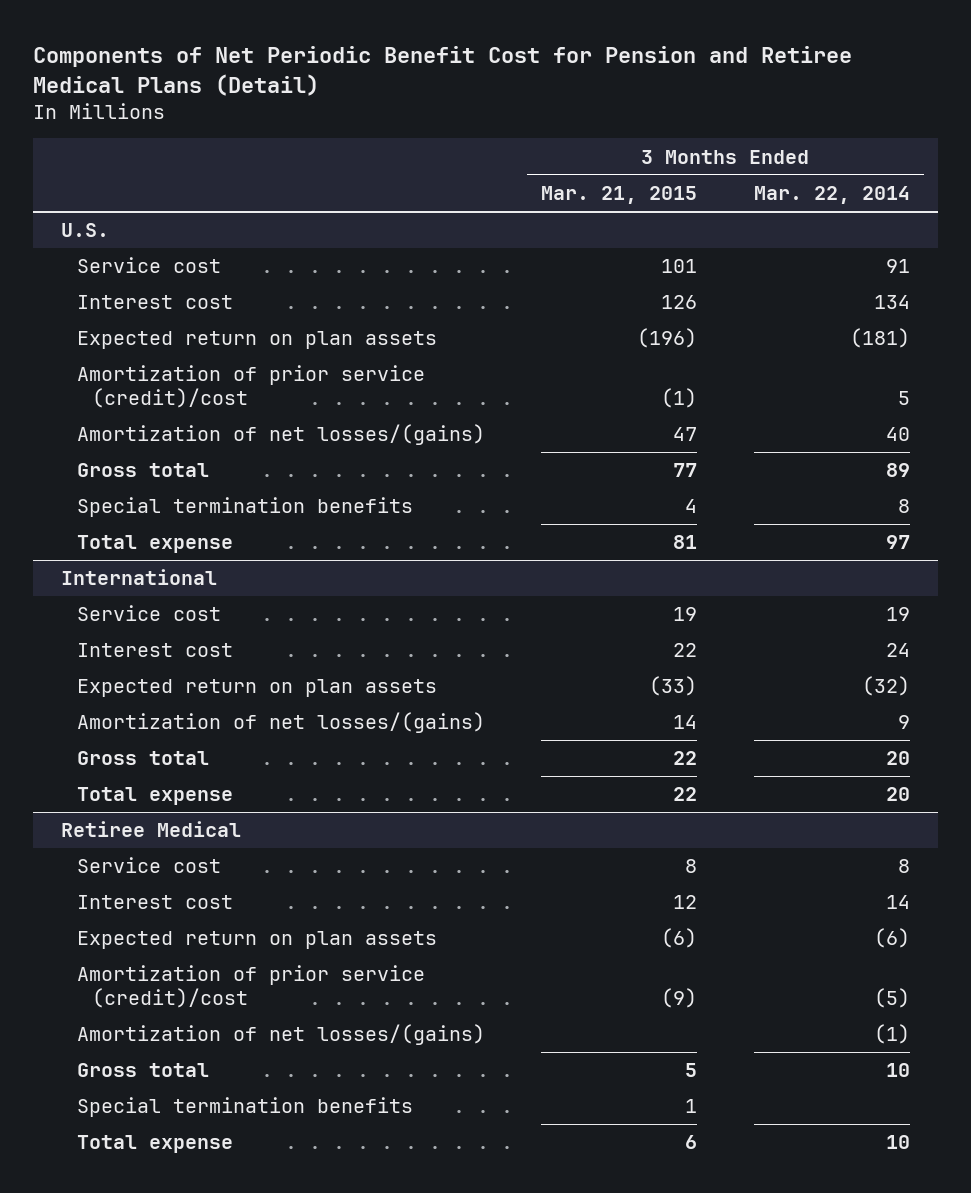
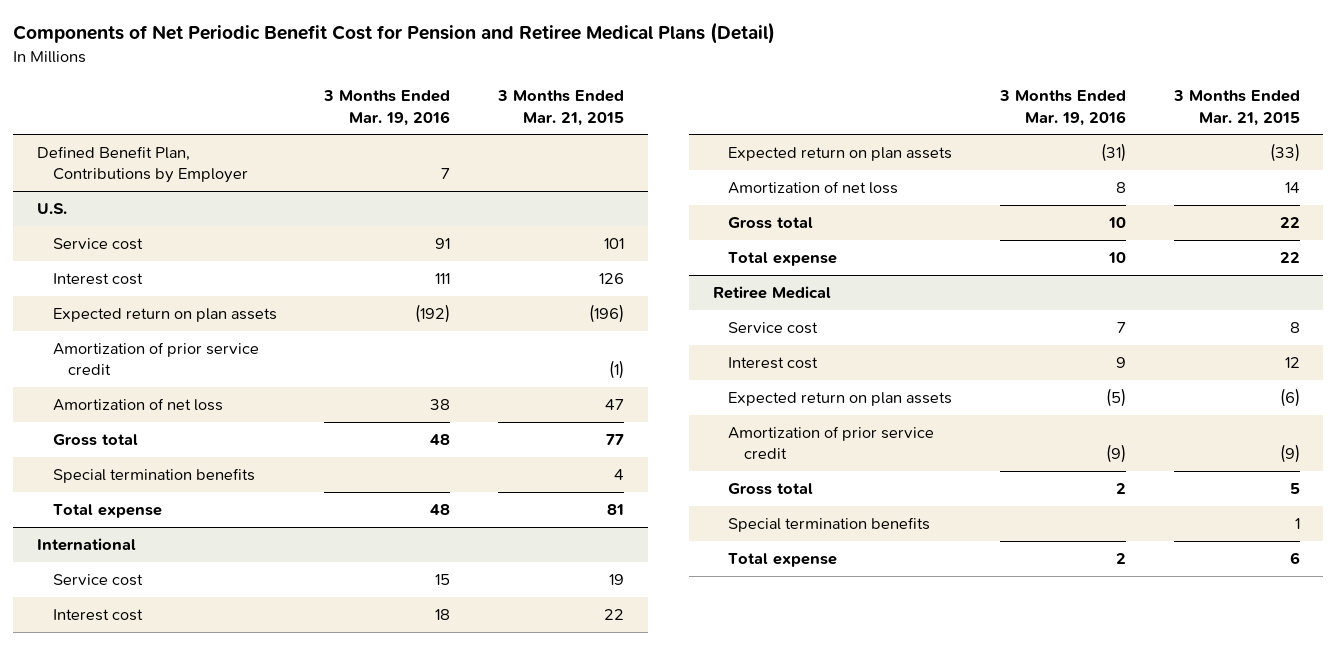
[753,186,910,205] Mar. 22, 2014 -> none
none -> [323,90,451,126] 3 Months Ended Mar. 19, 2016
none -> [37,145,248,184] Defined Benefit Plan, Contributions by Employer
[76,365,425,409] Amortization of prior service (credit)/cost -> [52,341,259,376] Amortization of prior service credit
[76,424,485,446] Amortization of net losses/(gains) -> [52,397,223,411] Amortization of net loss
[76,712,485,734] Amortization of net losses/(gains) -> [728,180,899,194] Amortization of net loss
[76,1024,485,1046] Amortization of net losses/(gains) -> none
[76,965,425,1009] Amortization of prior service (credit)/cost -> [728,425,935,460] Amortization of prior service credit

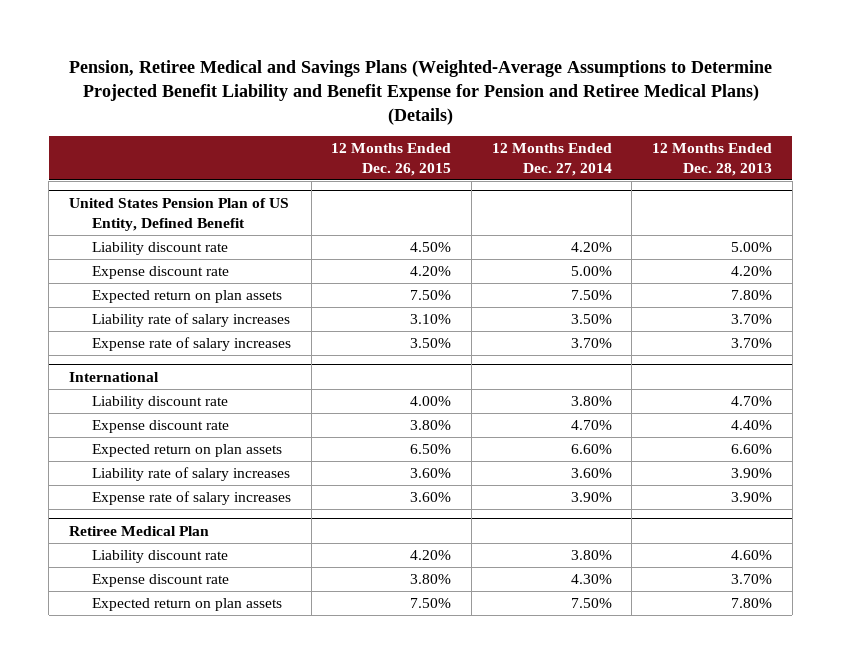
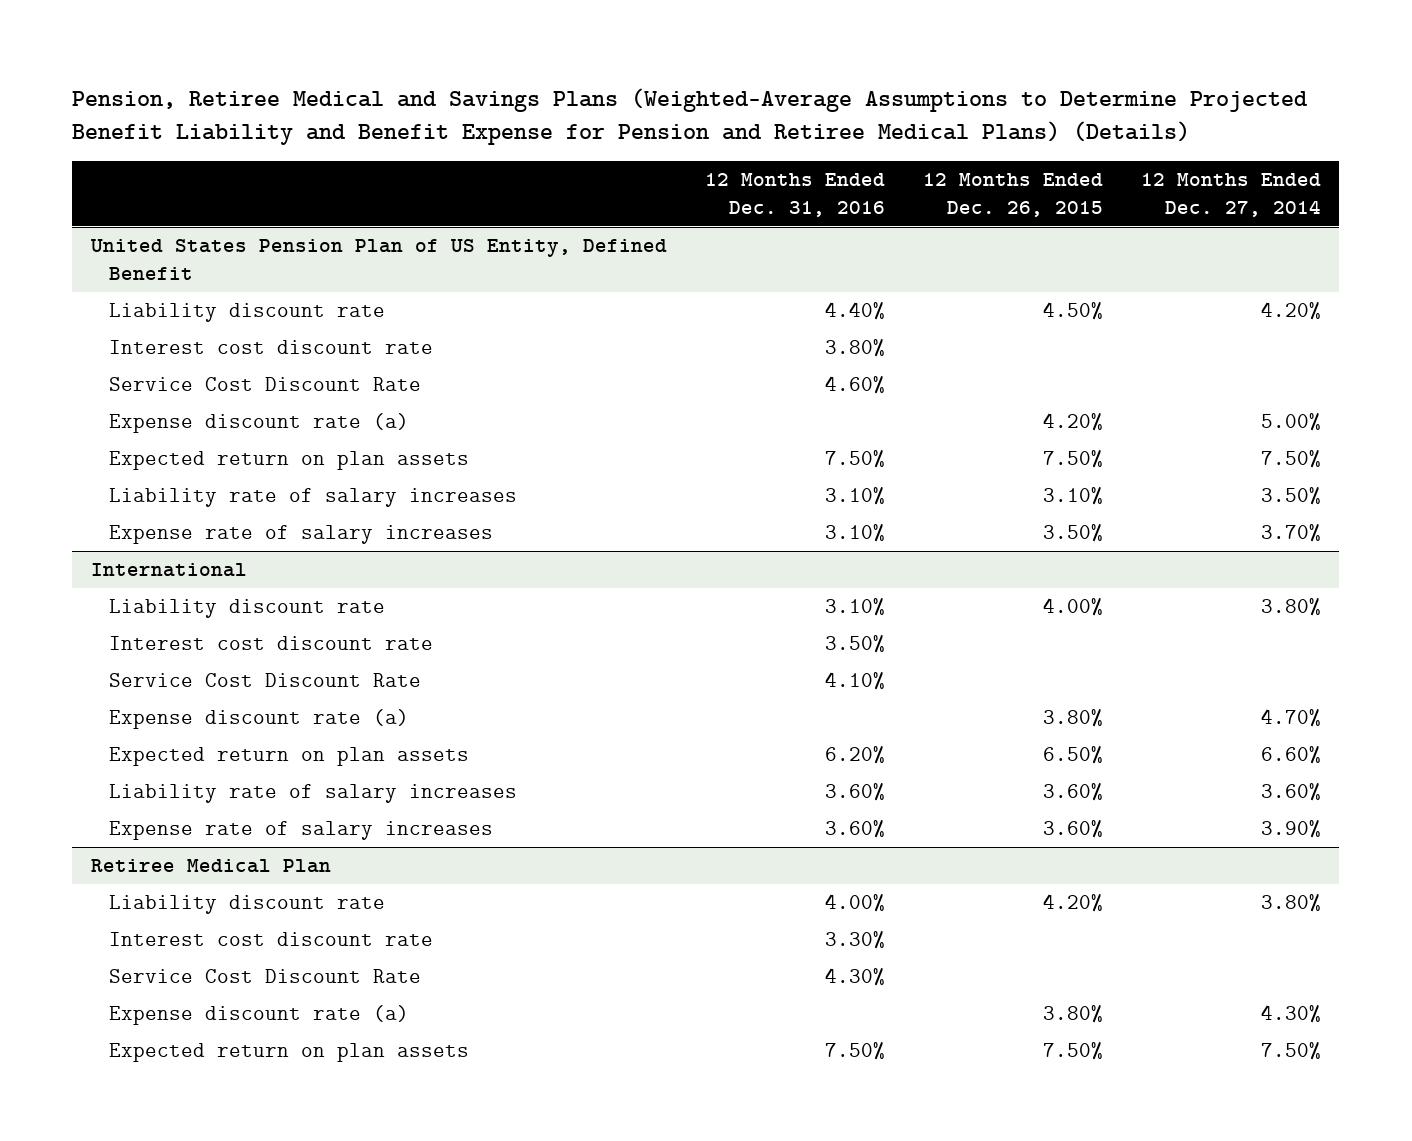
[652,143,773,176] 12 Months Ended Dec. 28, 2013 -> none
none -> [704,172,885,217] 12 Months Ended Dec. 31, 2016
none -> [108,340,433,355] Interest cost discount rate
none -> [108,377,421,392] Service Cost Discount Rate
[92,266,230,280] Expense discount rate -> [108,413,409,434] Expense discount rate (a)
none -> [108,636,433,651] Interest cost discount rate
none -> [108,673,421,688] Service Cost Discount Rate
[92,420,230,434] Expense discount rate -> [108,709,409,730] Expense discount rate (a)
none -> [108,932,433,947] Interest cost discount rate
none -> [108,969,421,984] Service Cost Discount Rate
[92,574,230,588] Expense discount rate -> [108,1005,409,1026] Expense discount rate (a)

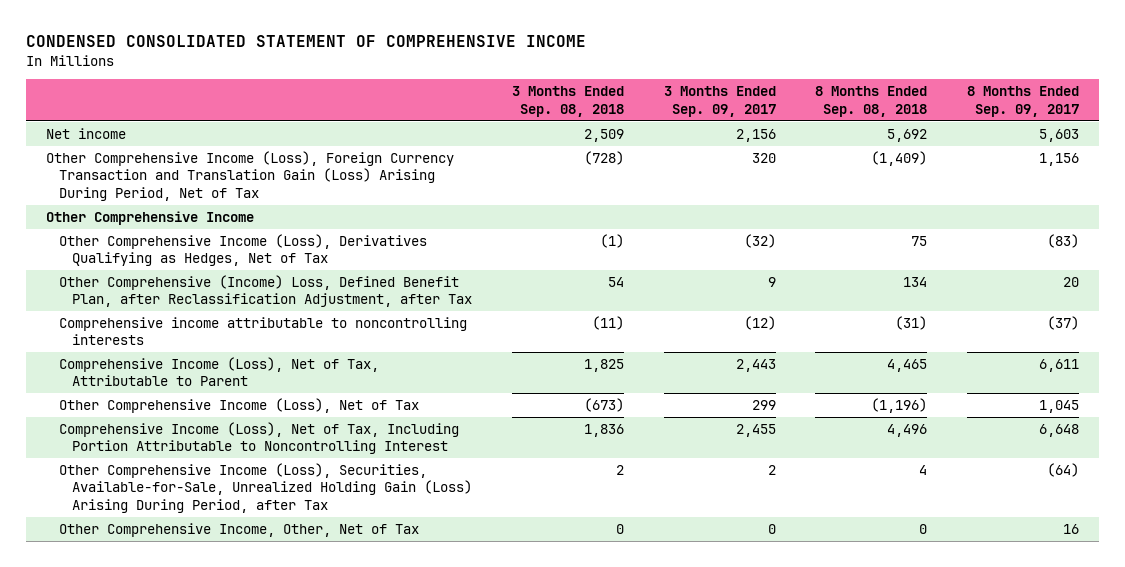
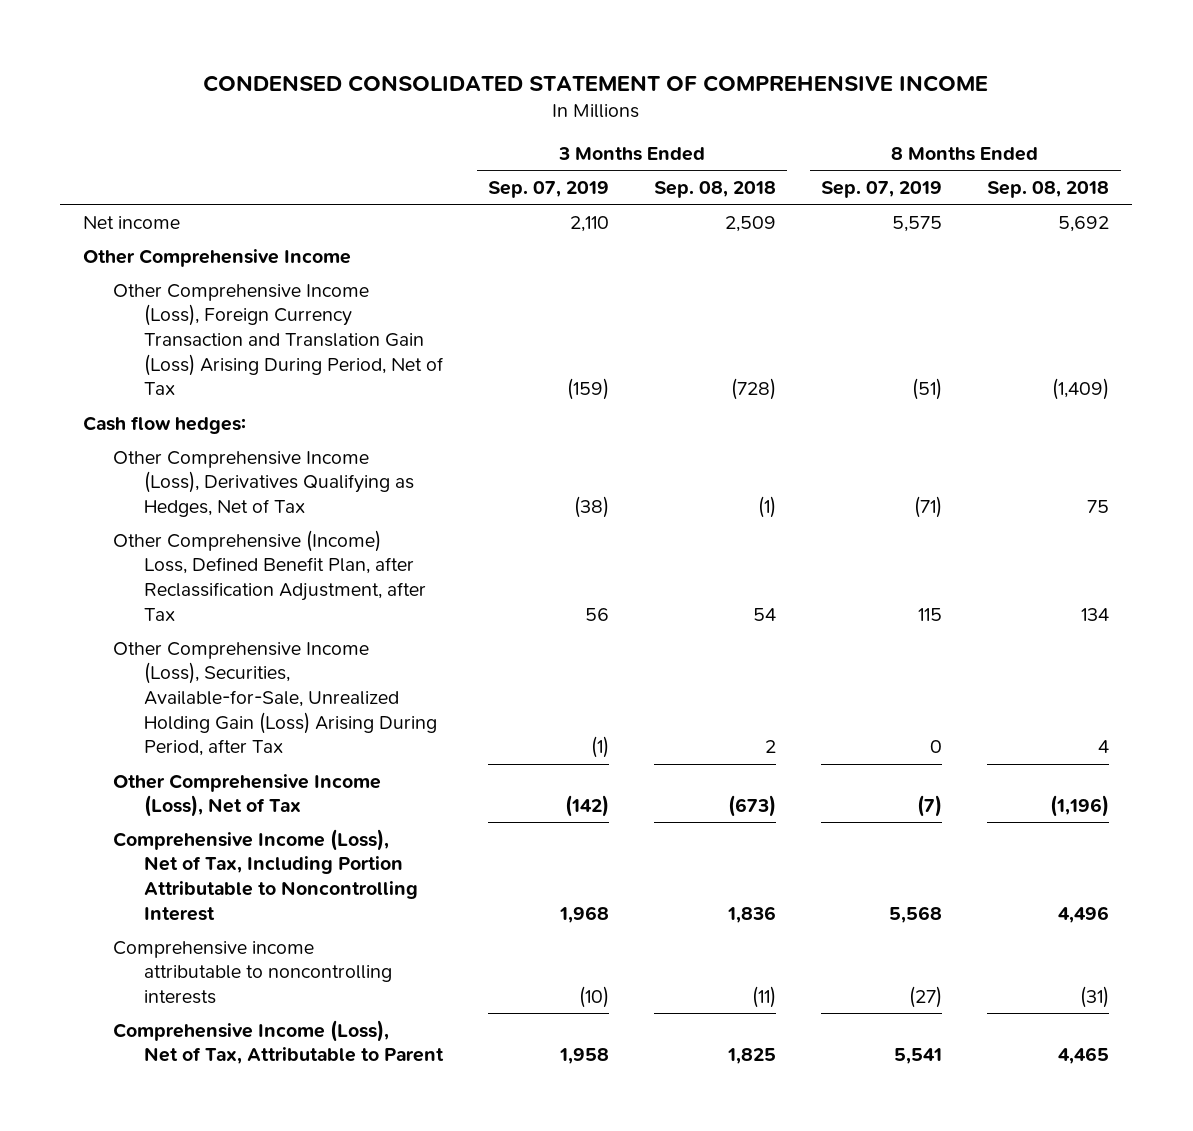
[663,86,776,117] 3 Months Ended Sep. 09, 2017 -> none
[966,86,1079,117] 8 Months Ended Sep. 09, 2017 -> none
none -> [487,181,609,199] Sep. 07, 2019
none -> [821,181,943,199] Sep. 07, 2019
[46,150,455,201] Other Comprehensive Income (Loss), Foreign Currency Transaction and Translation Gain (Loss) Arising During Period, Net of Tax -> [113,283,444,396] Other Comprehensive Income (Loss), Foreign Currency Transaction and Translation Gain (Loss) Arising During Period, Net of Tax
none -> [83,415,247,434] Cash flow hedges:
[59,462,473,513] Other Comprehensive Income (Loss), Securities, Available-for-Sale, Unrealized Holding Gain (Loss) Arising During Period, after Tax -> [113,641,437,757] Other Comprehensive Income (Loss), Securities, Available-for-Sale, Unrealized Holding Gain (Loss) Arising During Period, after Tax
[59,522,420,537] Other Comprehensive Income, Other, Net of Tax -> none
[59,316,468,346] Comprehensive income attributable to noncontrolling interests -> [113,940,392,1004] Comprehensive income attributable to noncontrolling interests
[59,356,380,387] Comprehensive Income (Loss), Net of Tax, Attributable to Parent -> [113,1019,444,1065] Comprehensive Income (Loss), Net of Tax, Attributable to Parent

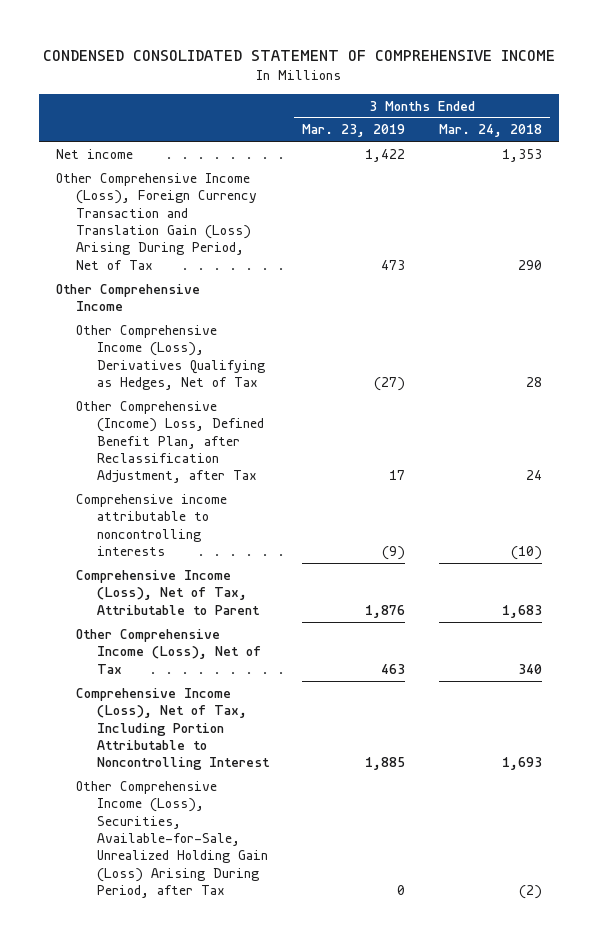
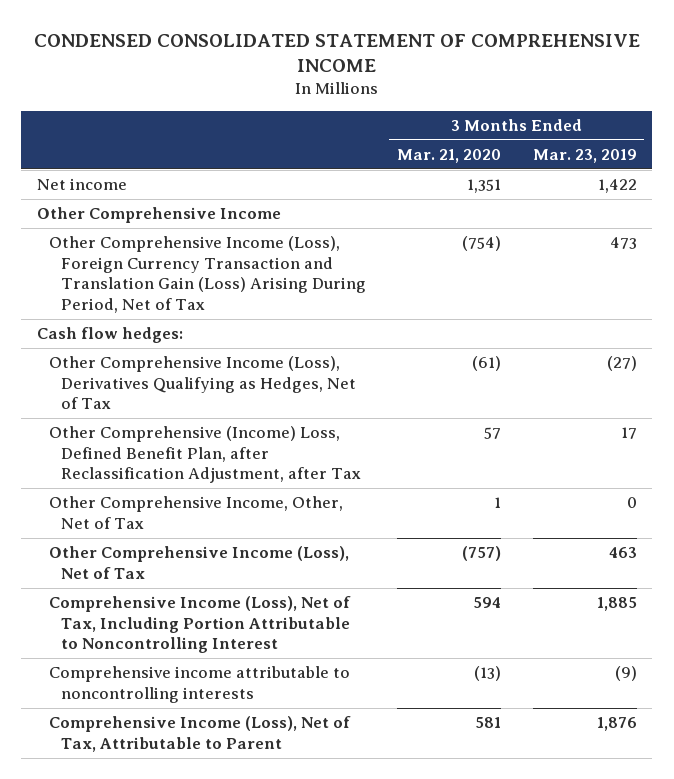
[438,124,542,138] Mar. 24, 2018 -> none
none -> [397,148,502,163] Mar. 21, 2020
[55,172,258,270] Other Comprehensive Income (Loss), Foreign Currency Transaction and Translation Gain (Loss) Arising During Period, Net of Tax -> [49,236,366,314] Other Comprehensive Income (Loss), Foreign Currency Transaction and Translation Gain (Loss) Arising During Period, Net of Tax
none -> [37,327,184,344] Cash flow hedges:
none -> [49,496,344,529] Other Comprehensive Income, Other, Net of Tax
[76,780,268,899] Other Comprehensive Income (Loss), Securities, Available-for-Sale, Unrealized Holding Gain (Loss) Arising During Period, after Tax -> none
[76,493,228,556] Comprehensive income attributable to noncontrolling interests -> [49,666,351,703] Comprehensive income attributable to noncontrolling interests
[76,569,260,615] Comprehensive Income (Loss), Net of Tax, Attributable to Parent -> [49,716,352,752] Comprehensive Income (Loss), Net of Tax, Attributable to Parent

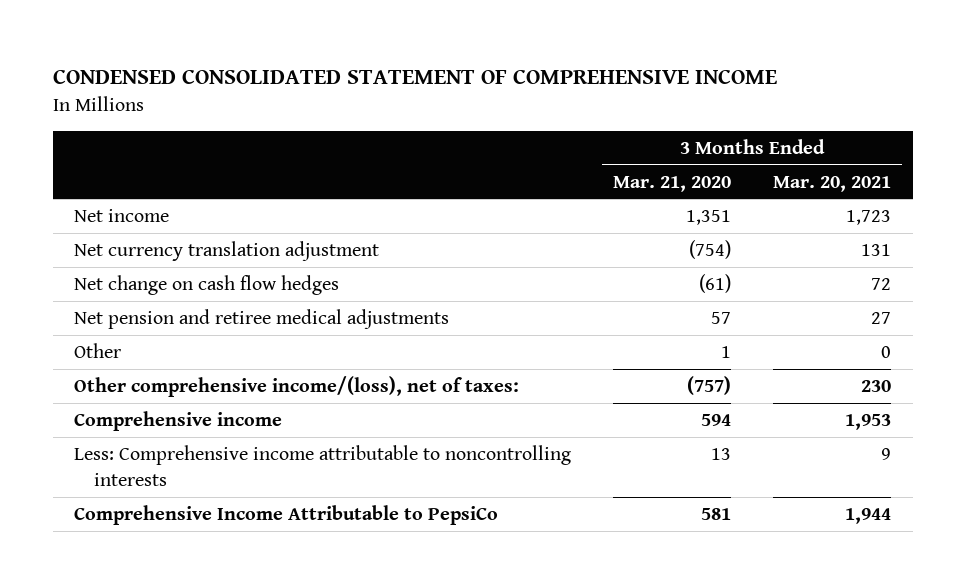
[532,148,637,163] Mar. 23, 2019 -> none
none -> [773,175,892,192] Mar. 20, 2021
[37,207,282,224] Other Comprehensive Income -> none
[37,327,184,344] Cash flow hedges: -> none
[49,236,366,314] Other Comprehensive Income (Loss), Foreign Currency Transaction and Translation Gain (Loss) Arising During Period, Net of Tax -> [73,241,379,262] Net currency translation adjustment
[49,356,356,410] Other Comprehensive Income (Loss), Derivatives Qualifying as Hedges, Net of Tax -> [73,275,339,296] Net change on cash flow hedges
[49,426,361,484] Other Comprehensive (Income) Loss, Defined Benefit Plan, after Reclassification Adjustment, after Tax -> [73,309,449,330] Net pension and retiree medical adjustments
[49,496,344,529] Other Comprehensive Income, Other, Net of Tax -> [73,343,121,359] Other
[49,546,350,579] Other Comprehensive Income (Loss), Net of Tax -> [73,376,519,398] Other comprehensive income/(loss), net of taxes:
[49,596,352,654] Comprehensive Income (Loss), Net of Tax, Including Portion Attributable to Noncontrolling Interest -> [73,411,282,432] Comprehensive income
[49,666,351,703] Comprehensive income attributable to noncontrolling interests -> [73,445,571,487] Less: Comprehensive income attributable to noncontrolling interests
[474,666,502,682] (13) -> [711,448,732,461] 13
[49,716,352,752] Comprehensive Income (Loss), Net of Tax, Attributable to Parent -> [73,505,498,526] Comprehensive Income Attributable to PepsiCo

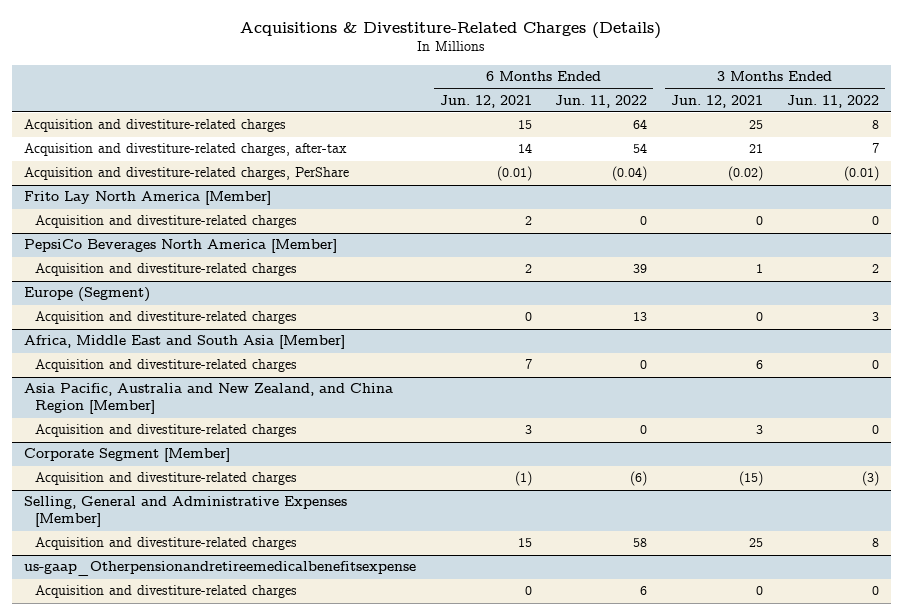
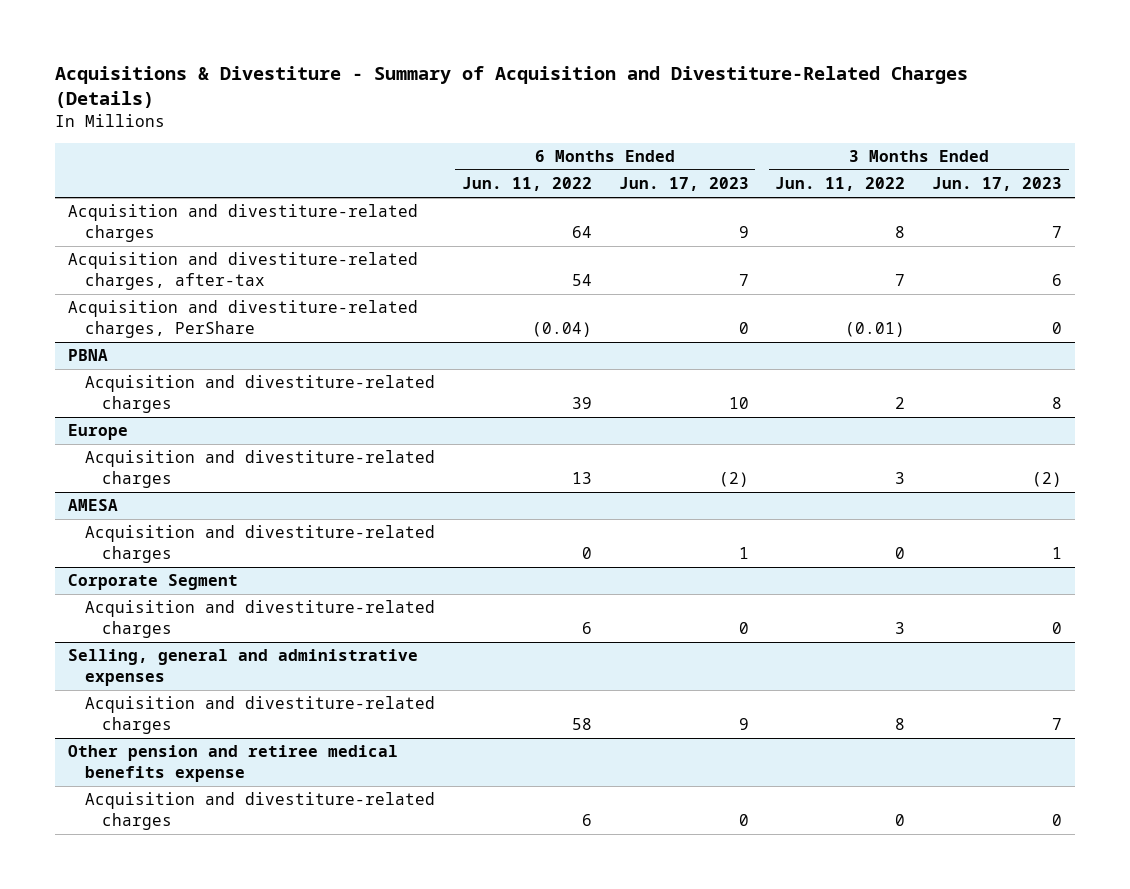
[240,21,662,39] Acquisitions & Divestiture-Related Charges (Details) -> [54,65,968,108] Acquisitions & Divestiture - Summary of Acquisition and Divestiture-Related Charges (Details)
[439,94,532,108] Jun. 12, 2021 -> none
[671,94,764,108] Jun. 12, 2021 -> none
none -> [618,177,749,192] Jun. 17, 2023
none -> [932,177,1063,192] Jun. 17, 2023
[23,191,271,206] Frito Lay North America [Member] -> none
[34,215,297,229] Acquisition and divestiture-related charges -> none
[23,239,337,254] PepsiCo Beverages North America [Member] -> [67,349,108,362] PBNA
[23,287,150,303] Europe (Segment) -> [67,424,128,441] Europe
[34,359,297,373] Acquisition and divestiture-related charges -> none
[23,383,393,415] Asia Pacific, Australia and New Zealand, and China Region [Member] -> none
[23,335,345,350] Africa, Middle East and South Asia [Member] -> [67,499,118,512] AMESA
[23,448,230,463] Corporate Segment [Member] -> [67,574,238,591] Corporate Segment
[630,471,648,487] (6) -> [581,621,592,634] 6
[862,471,880,487] (3) -> [895,621,906,634] 3
[23,496,347,528] Selling, General and Administrative Expenses [Member] -> [67,649,418,686] Selling, general and administrative expenses
[23,561,416,577] us-gaap_Otherpensionandretireemedicalbenefitsexpense -> [67,745,398,782] Other pension and retiree medical benefits expense

